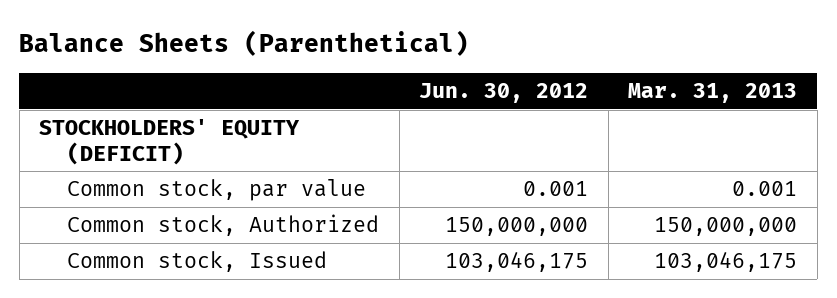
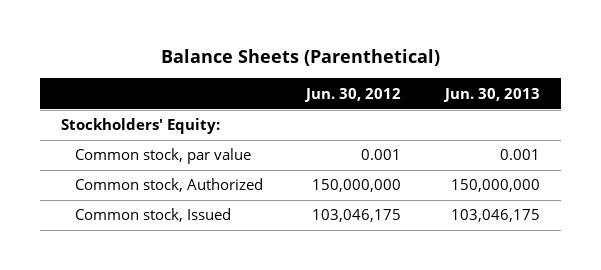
[628,83,798,104] Mar. 31, 2013 -> none
none -> [442,87,540,102] Jun. 30, 2013
[39,119,301,165] STOCKHOLDERS' EQUITY (DEFICIT) -> [61,118,221,135] Stockholders' Equity:

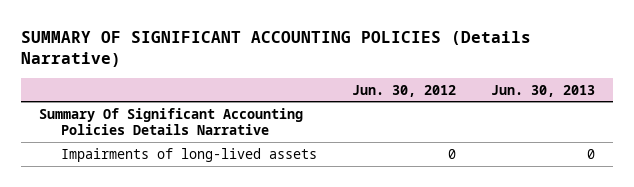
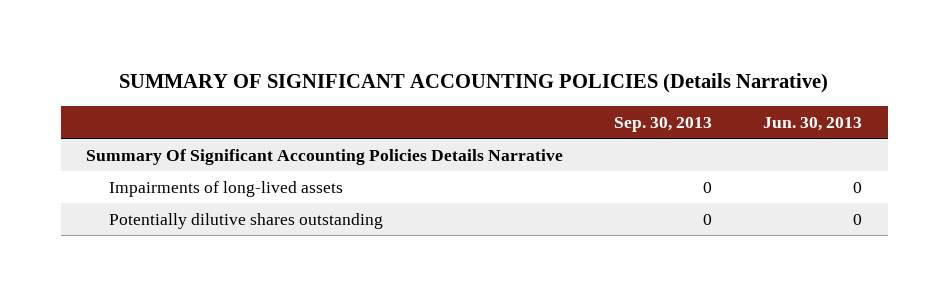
[351,84,456,97] Jun. 30, 2012 -> none
none -> [614,116,713,132] Sep. 30, 2013
none -> [109,212,384,229] Potentially dilutive shares outstanding

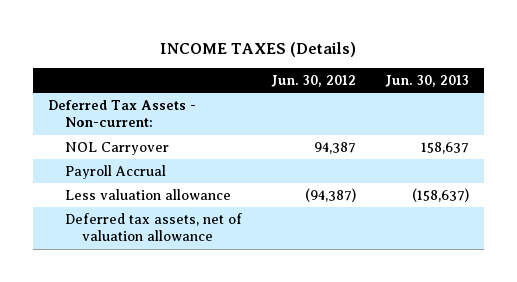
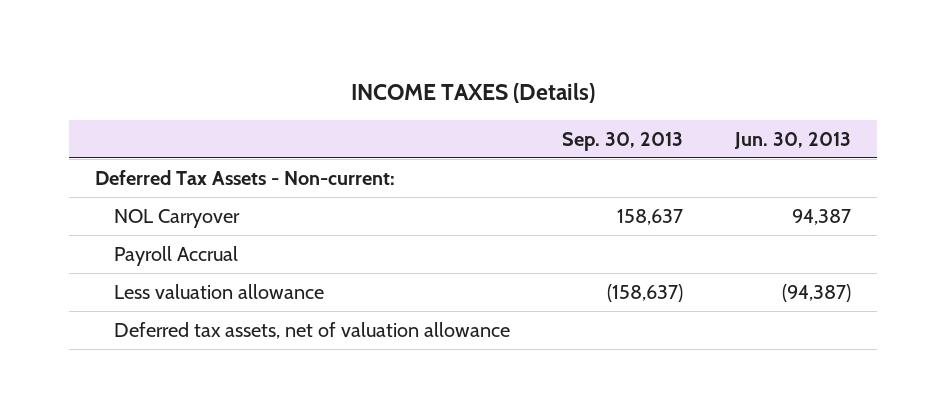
[270,74,356,87] Jun. 30, 2012 -> none
none -> [561,132,683,152] Sep. 30, 2013
[421,141,470,154] 158,637 -> [792,208,852,225] 94,387
[412,187,470,202] (158,637) -> [782,283,852,302] (94,387)

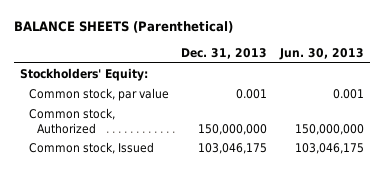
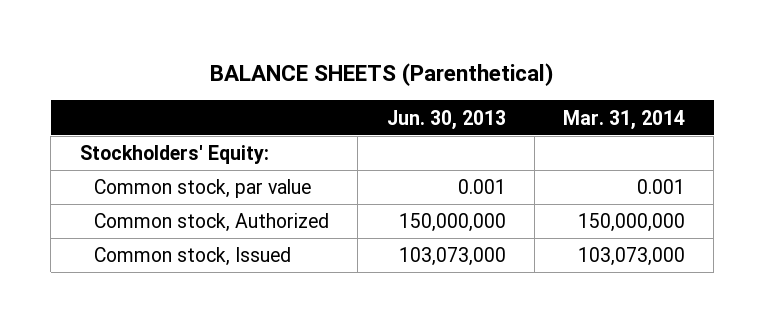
[181,47,268,59] Dec. 31, 2013 -> none
none -> [563,109,686,130] Mar. 31, 2014
[295,143,365,155] 103,046,175 -> [398,247,506,267] 103,073,000

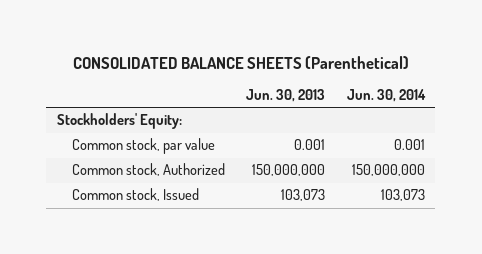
[210,63,554,87] BALANCE SHEETS (Parenthetical) -> [72,55,409,69] CONSOLIDATED BALANCE SHEETS (Parenthetical)
[563,109,686,130] Mar. 31, 2014 -> none
none -> [346,89,426,103] Jun. 30, 2014
[398,247,506,267] 103,073,000 -> [281,189,326,202] 103,073

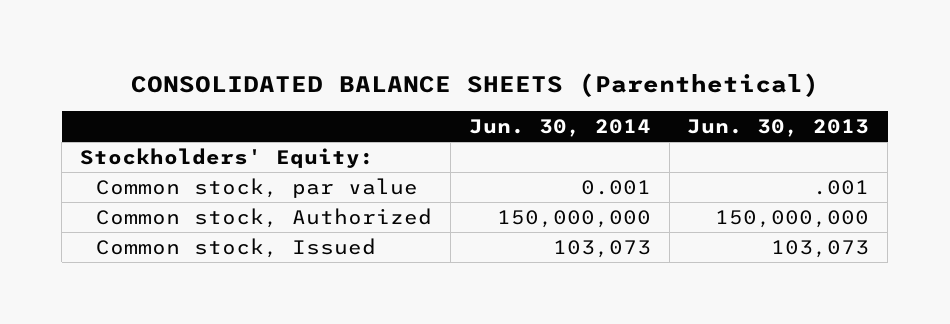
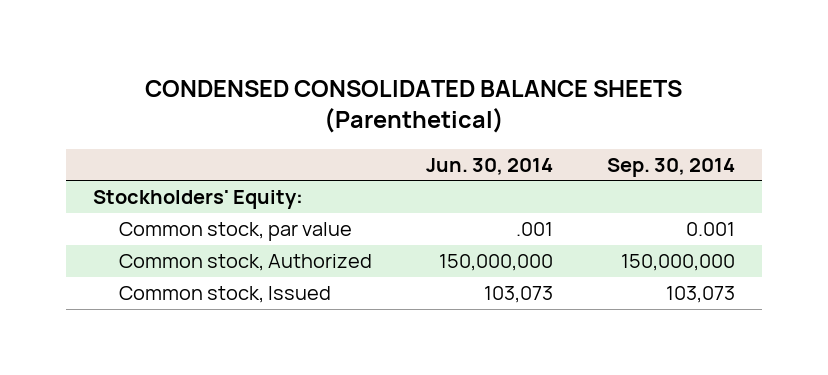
[130,73,819,98] CONSOLIDATED BALANCE SHEETS (Parenthetical) -> [144,79,682,134] CONDENSED CONSOLIDATED BALANCE SHEETS (Parenthetical)
[687,119,870,138] Jun. 30, 2013 -> none
none -> [607,157,736,177] Sep. 30, 2014
[580,179,651,195] 0.001 -> [515,222,553,237] .001

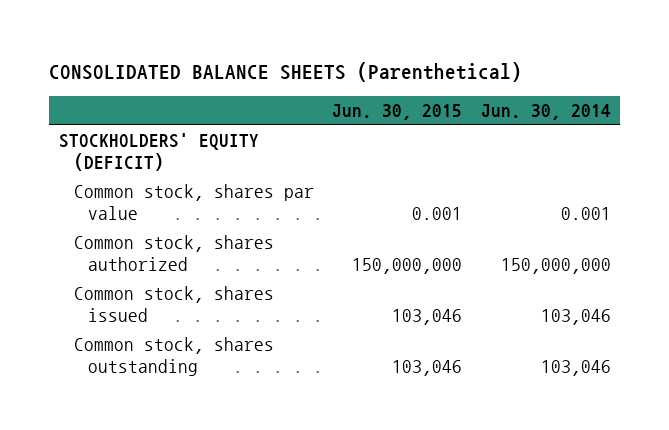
[144,79,682,134] CONDENSED CONSOLIDATED BALANCE SHEETS (Parenthetical) -> [49,62,523,83] CONSOLIDATED BALANCE SHEETS (Parenthetical)
[607,157,736,177] Sep. 30, 2014 -> none
none -> [332,104,463,121] Jun. 30, 2015
[92,190,303,210] Stockholders' Equity: -> [58,133,259,172] STOCKHOLDERS' EQUITY (DEFICIT)
[118,222,352,242] Common stock, par value -> [73,184,314,221] Common stock, shares par value
[515,222,553,237] .001 -> [560,207,611,221] 0.001
[118,254,372,272] Common stock, Authorized -> [73,235,274,272] Common stock, shares authorized
[118,286,331,304] Common stock, Issued -> [73,286,274,323] Common stock, shares issued
[483,286,553,304] 103,073 -> [540,309,611,326] 103,046
none -> [73,337,274,377] Common stock, shares outstanding

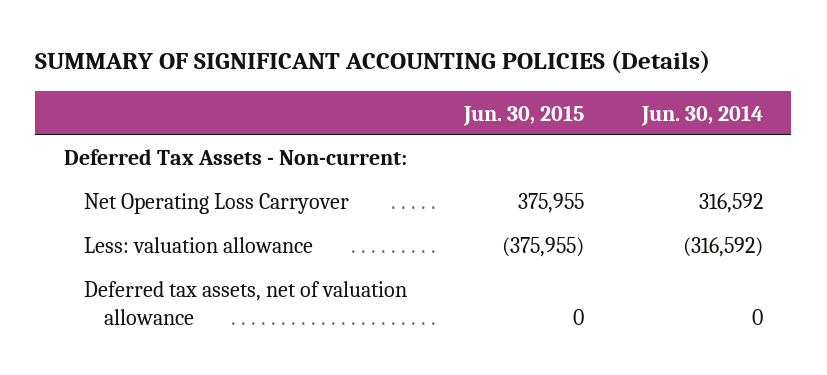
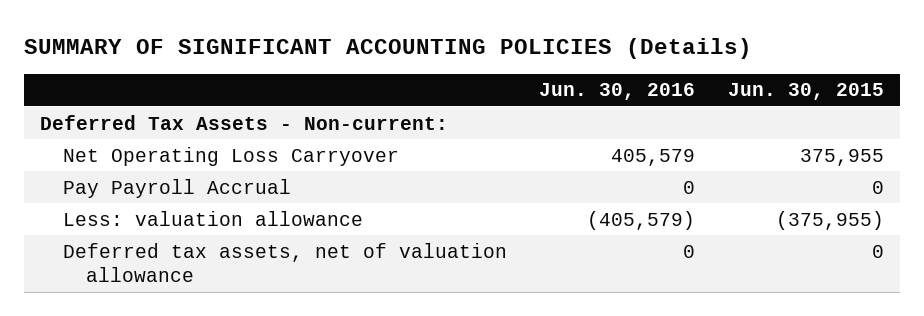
[640,104,763,126] Jun. 30, 2014 -> none
none -> [539,83,696,101] Jun. 30, 2016
none -> [62,178,291,198] Pay Payroll Accrual

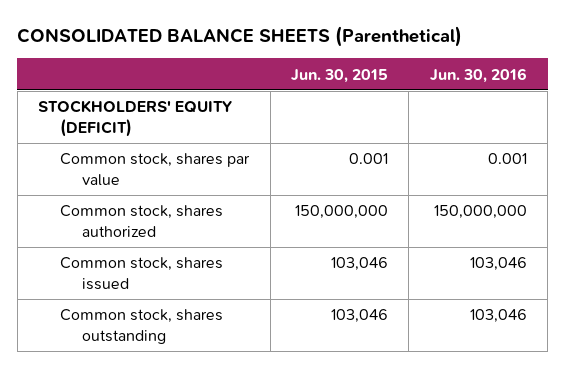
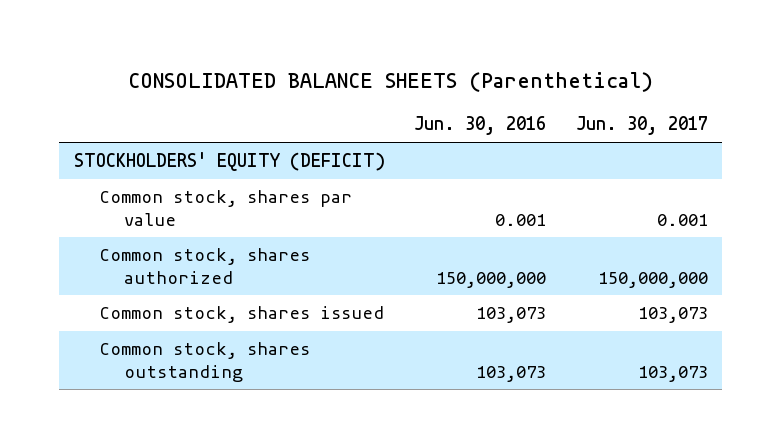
[290,68,388,83] Jun. 30, 2015 -> none
none -> [575,116,708,136] Jun. 30, 2017
[469,257,527,272] 103,046 -> [476,307,547,324] 103,073
[469,309,527,324] 103,046 -> [476,365,547,382] 103,073

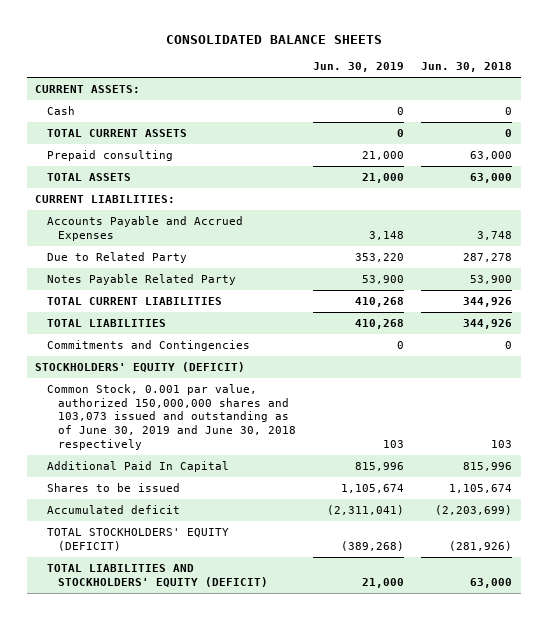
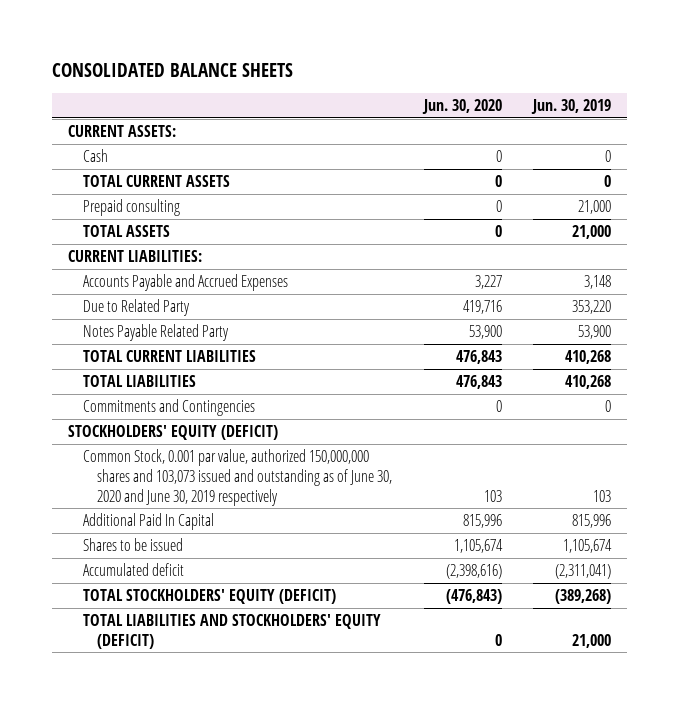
[421,62,513,73] Jun. 30, 2018 -> none
none -> [421,99,502,115] Jun. 30, 2020
[46,384,296,450] Common Stock, 0.001 par value, authorized 150,000,000 shares and 103,073 issued and outstanding as of June 30, 2019 and June 30, 2018 respectively -> [82,449,393,506] Common Stock, 0.001 par value, authorized 150,000,000 shares and 103,073 issued and outstanding as of June 30, 2020 and June 30, 2019 respectively

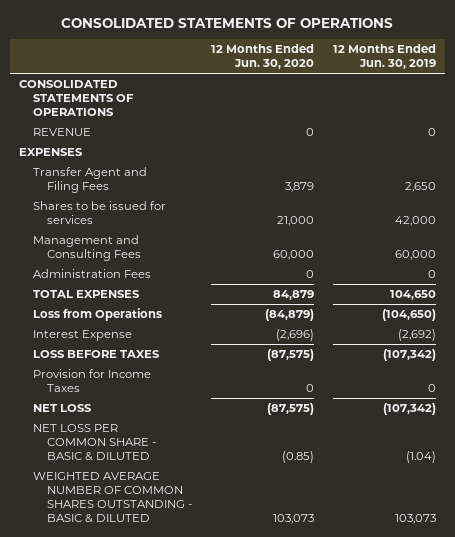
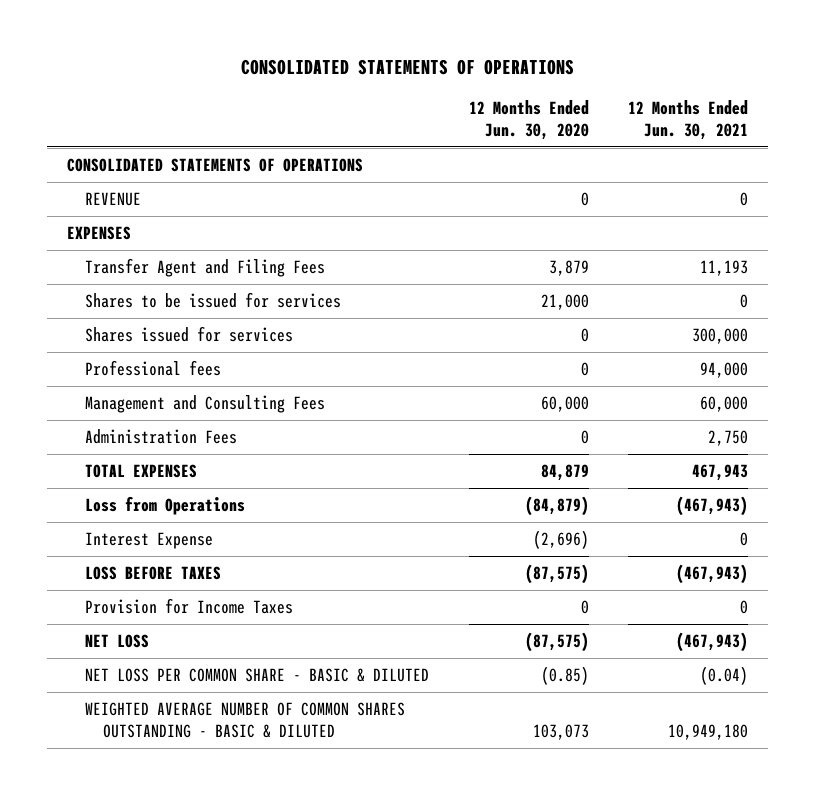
[332,44,436,70] 12 Months Ended Jun. 30, 2019 -> none
none -> [628,100,749,140] 12 Months Ended Jun. 30, 2021
none -> [84,326,293,343] Shares issued for services
none -> [84,360,221,377] Professional fees

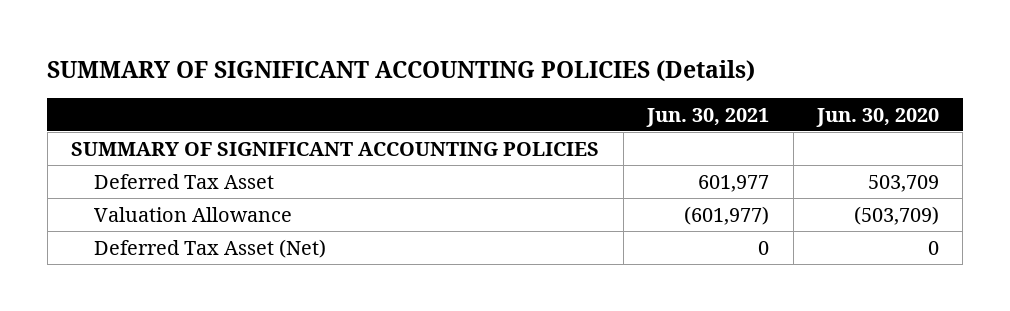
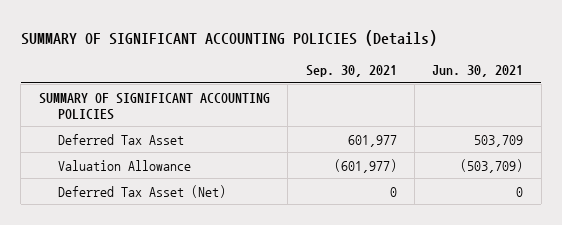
[816,107,940,127] Jun. 30, 2020 -> none
none -> [305,65,397,78] Sep. 30, 2021
[698,174,770,192] 601,977 -> [474,134,524,147] 503,709
[684,205,770,225] (601,977) -> [460,158,524,173] (503,709)

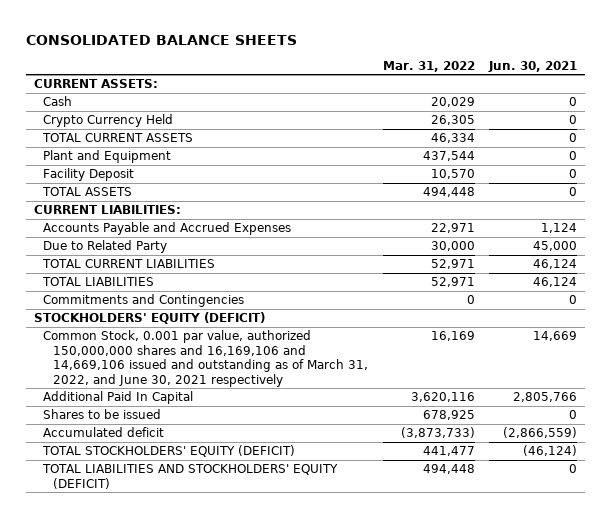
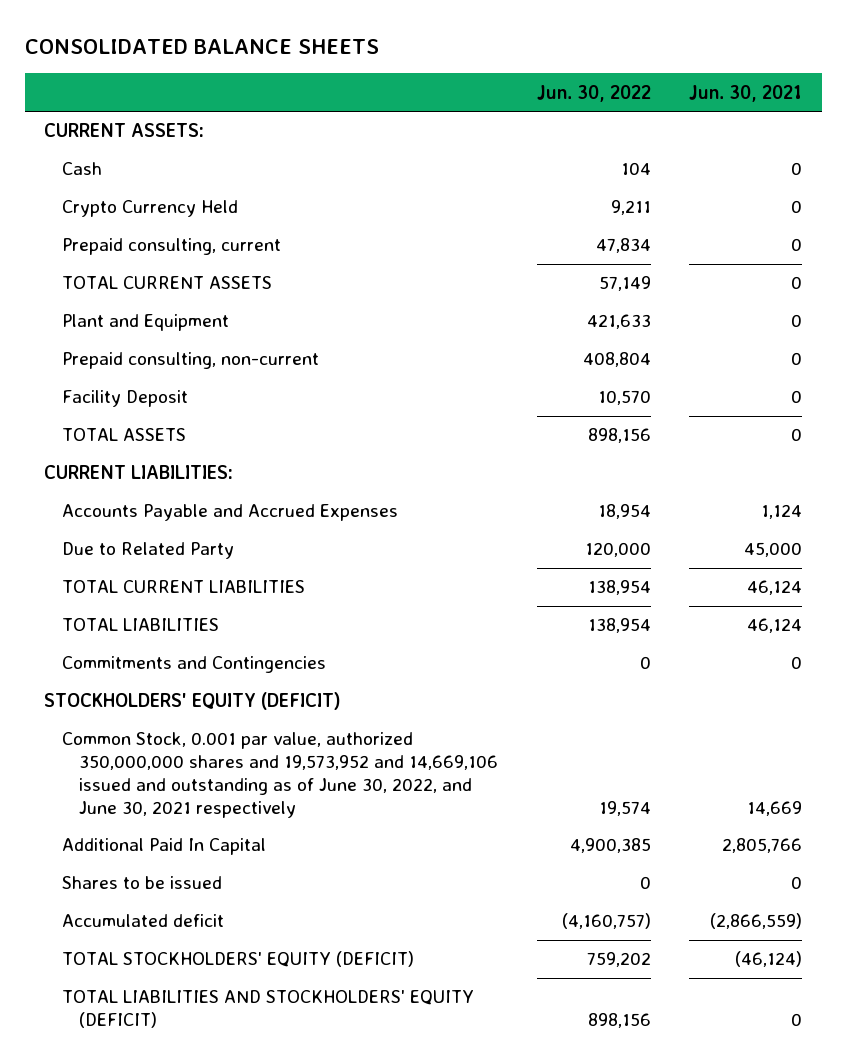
[382,60,475,72] Mar. 31, 2022 -> none
none -> [536,84,651,102] Jun. 30, 2022
none -> [61,238,281,256] Prepaid consulting, current
none -> [61,352,319,370] Prepaid consulting, non-current
[43,330,368,387] Common Stock, 0.001 par value, authorized 150,000,000 shares and 16,169,106 and 14,669,106 issued and outstanding as of March 31, 2022, and June 30, 2021 respectively -> [61,732,499,818] Common Stock, 0.001 par value, authorized 350,000,000 shares and 19,573,952 and 14,669,106 issued and outstanding as of June 30, 2022, and June 30, 2021 respectively

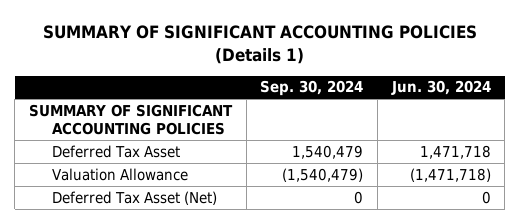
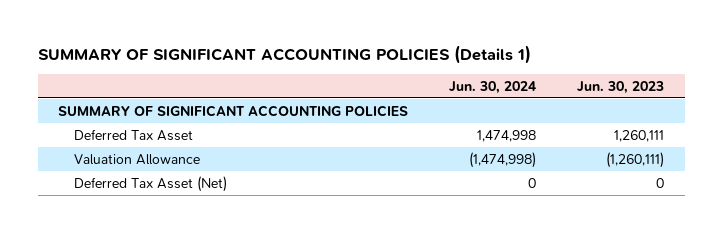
[260,80,364,97] Sep. 30, 2024 -> none
none -> [577,80,665,94] Jun. 30, 2023
[419,144,491,159] 1,471,718 -> [477,129,537,142] 1,474,998
[409,167,491,182] (1,471,718) -> [469,151,537,168] (1,474,998)

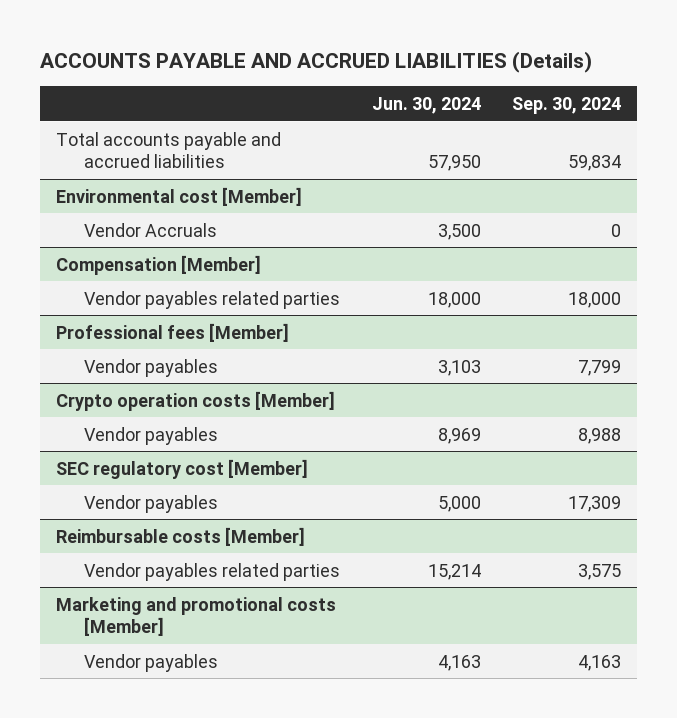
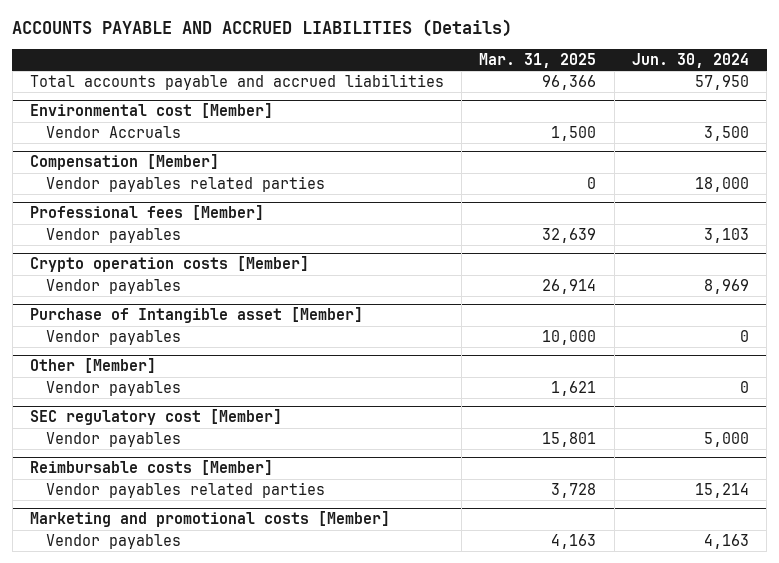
[512,96,622,114] Sep. 30, 2024 -> none
none -> [479,52,597,68] Mar. 31, 2025
none -> [29,307,363,324] Purchase of Intangible asset [Member]
none -> [45,329,181,345] Vendor payables
none -> [29,358,156,374] Other [Member]
none -> [45,380,181,396] Vendor payables

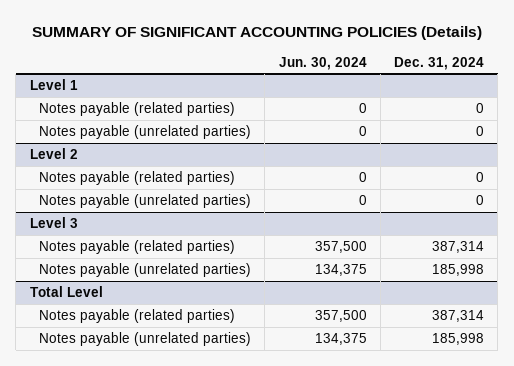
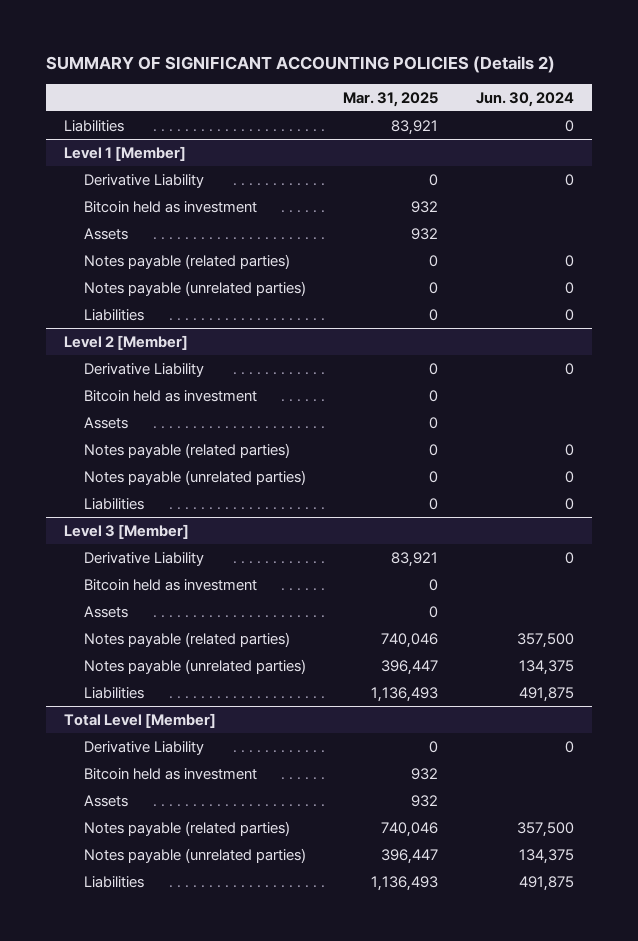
[31,25,482,40] SUMMARY OF SIGNIFICANT ACCOUNTING POLICIES (Details) -> [45,55,555,73] SUMMARY OF SIGNIFICANT ACCOUNTING POLICIES (Details 2)
[394,56,485,70] Dec. 31, 2024 -> none
none -> [343,91,439,107] Mar. 31, 2025
none -> [64,119,125,132] Liabilities
[29,78,78,90] Level 1 -> [64,145,187,161] Level 1 [Member]
none -> [83,173,204,188] Derivative Liability
none -> [83,200,257,213] Bitcoin held as investment
none -> [83,227,128,240] Assets
none -> [83,308,144,321] Liabilities
[29,147,78,159] Level 2 -> [64,334,189,350] Level 2 [Member]
none -> [83,362,204,377] Derivative Liability
none -> [83,389,257,402] Bitcoin held as investment
none -> [83,416,128,429] Assets
none -> [83,497,144,510] Liabilities
[29,216,78,228] Level 3 -> [64,523,190,539] Level 3 [Member]
none -> [83,551,204,566] Derivative Liability
none -> [83,578,257,591] Bitcoin held as investment
none -> [83,605,128,618] Assets
none -> [83,686,144,699] Liabilities
[29,285,103,297] Total Level -> [64,712,217,728] Total Level [Member]
none -> [83,740,204,755] Derivative Liability
none -> [83,767,257,780] Bitcoin held as investment
none -> [83,794,128,807] Assets
none -> [83,875,144,888] Liabilities

